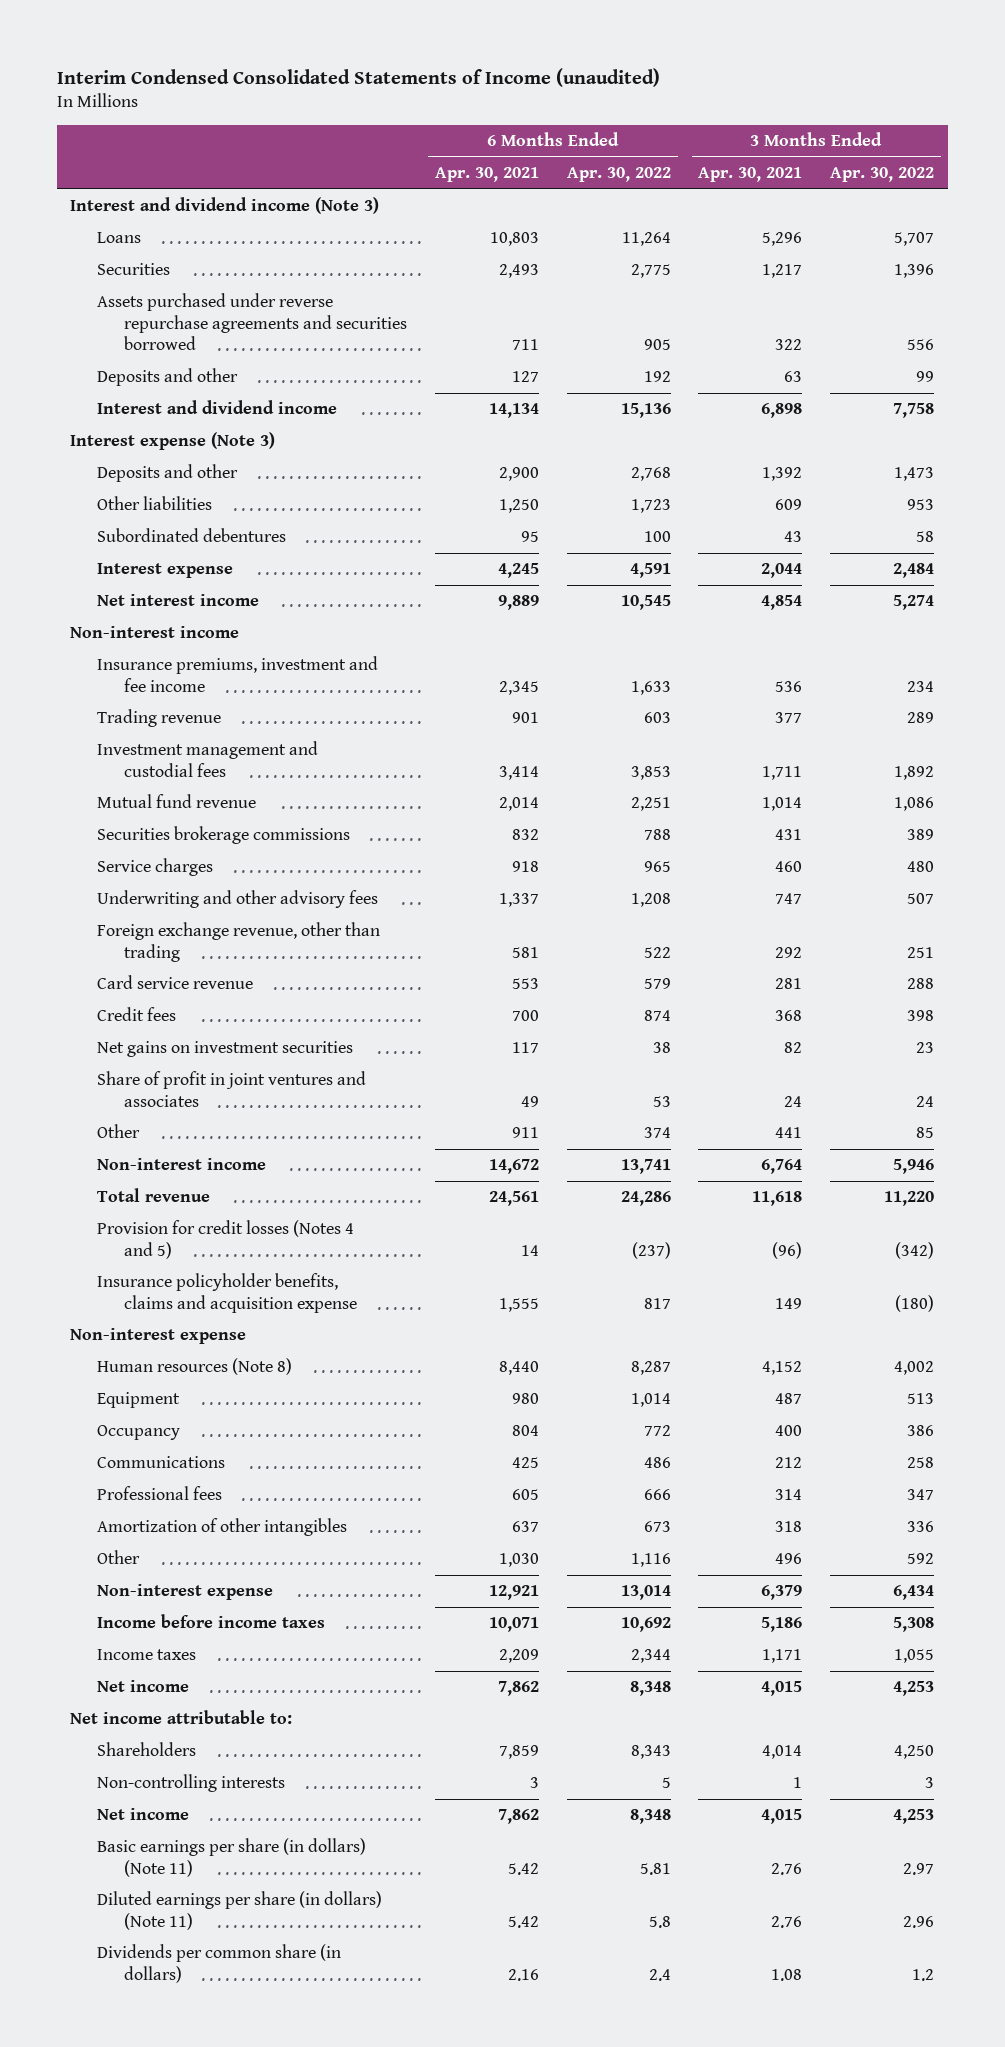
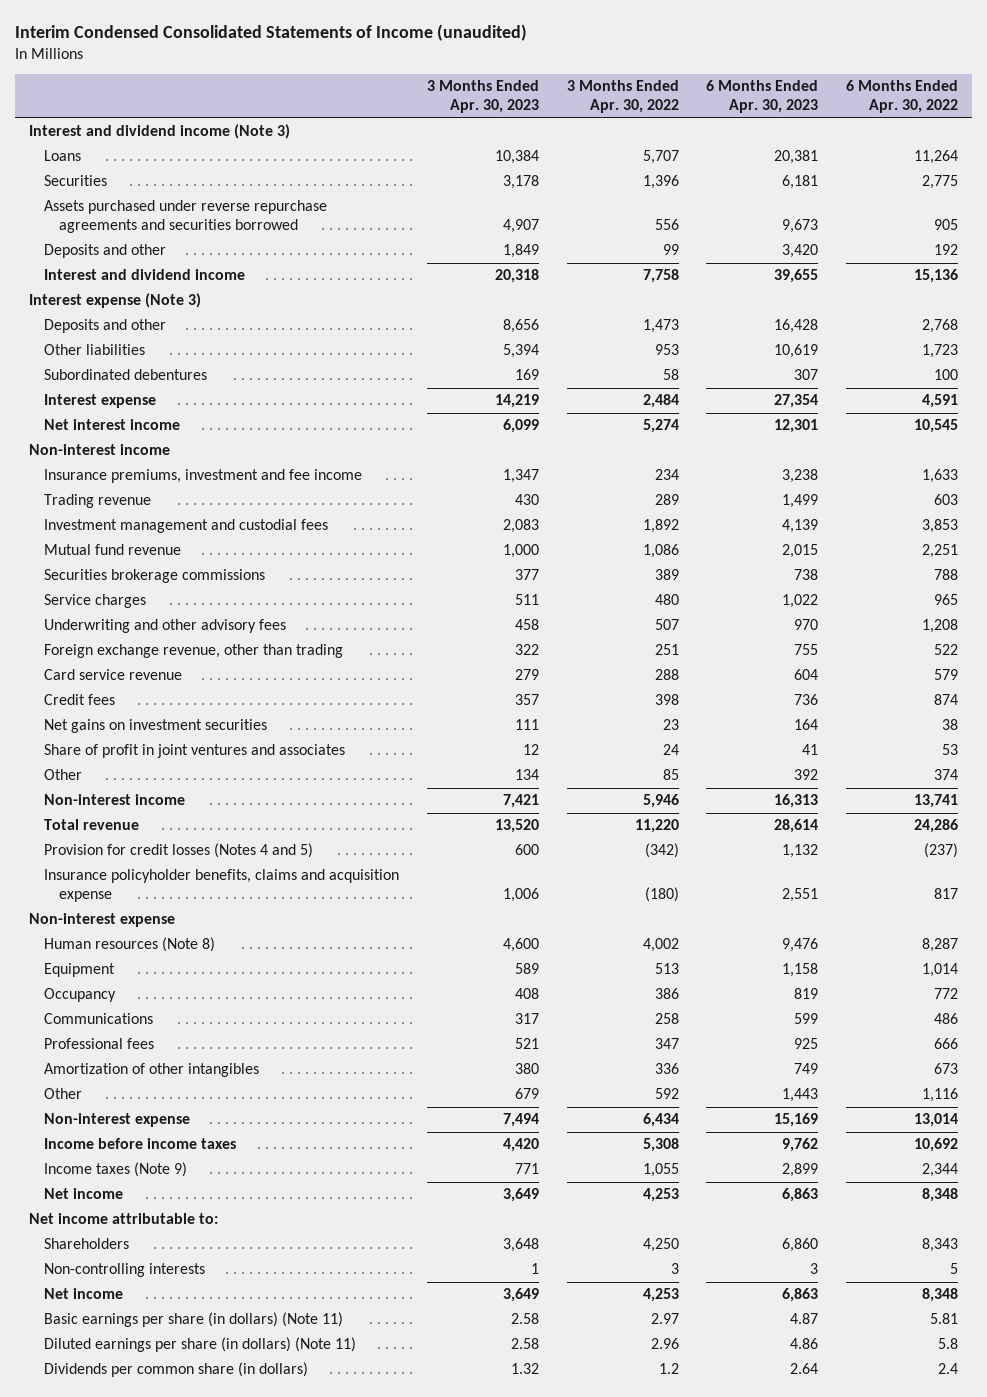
[435,166,540,182] Apr. 30, 2021 -> none
[698,166,803,182] Apr. 30, 2021 -> none
none -> [426,80,539,114] 3 Months Ended Apr. 30, 2023
none -> [706,80,819,114] 6 Months Ended Apr. 30, 2023
[97,1649,197,1661] Income taxes -> [43,1162,187,1178] Income taxes (Note 9)

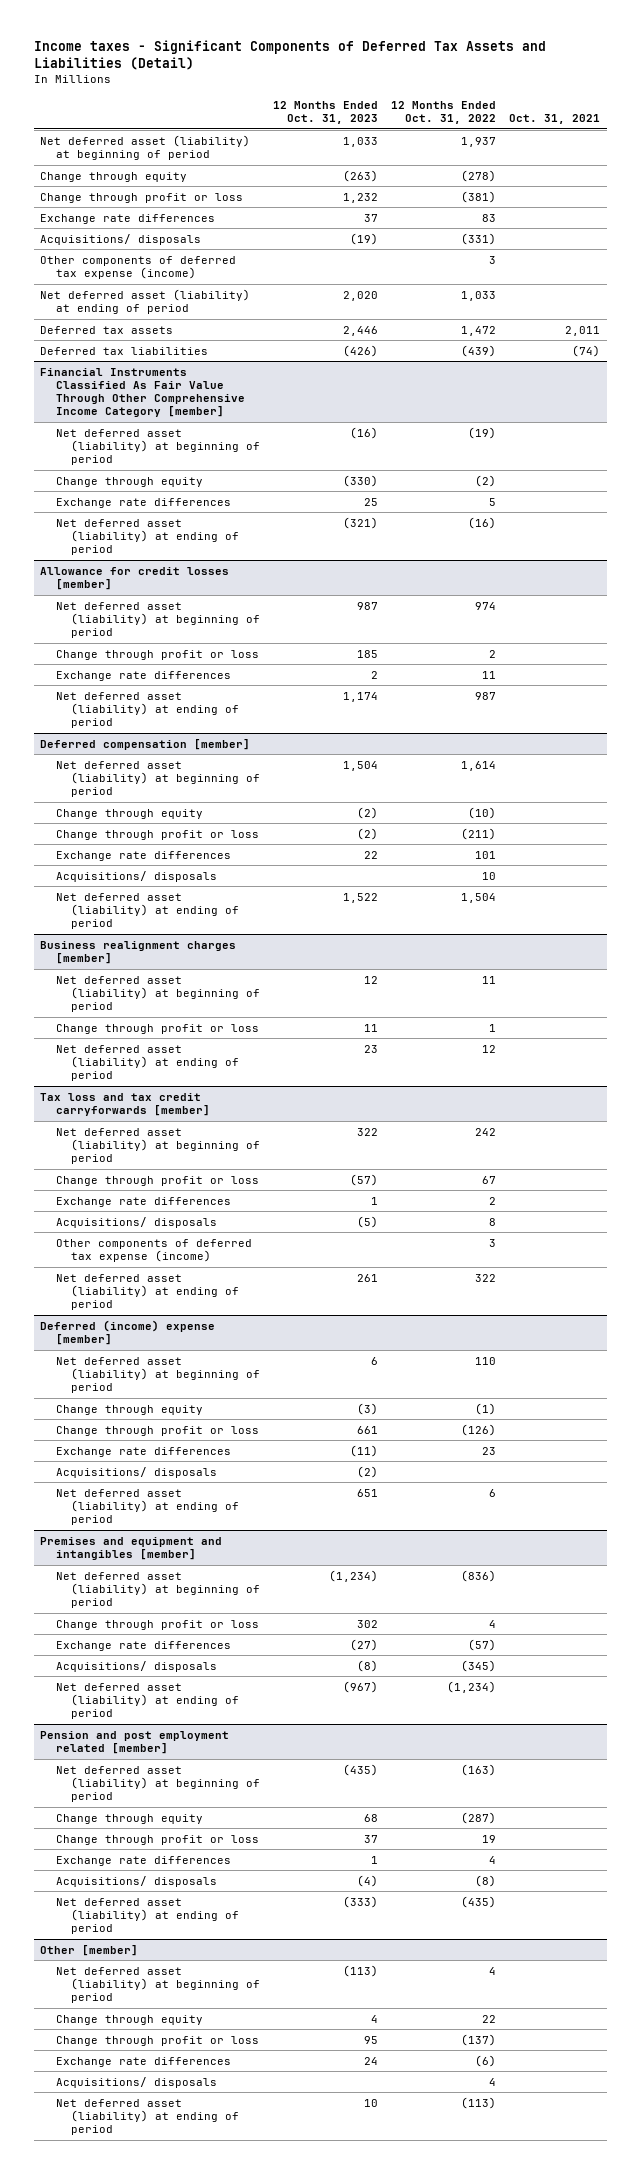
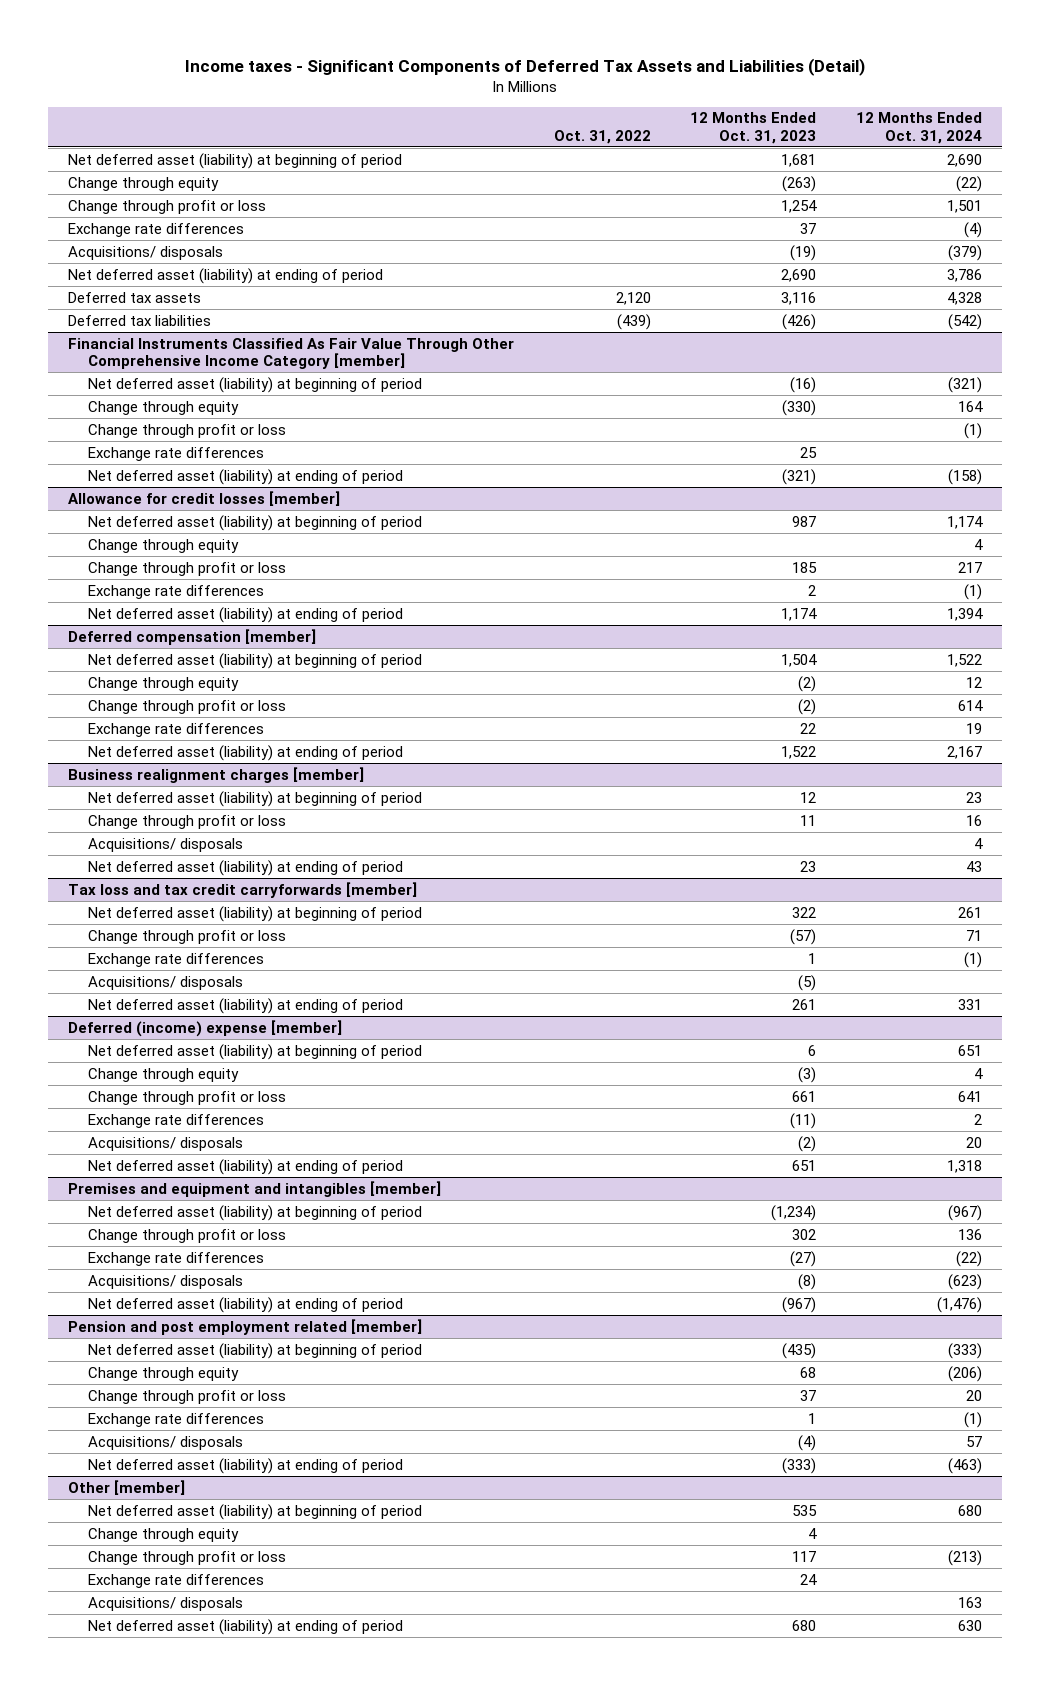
[391,101,497,125] 12 Months Ended Oct. 31, 2022 -> none
[509,114,601,125] Oct. 31, 2021 -> none
none -> [553,129,651,144] Oct. 31, 2022
none -> [856,112,983,144] 12 Months Ended Oct. 31, 2024
[343,136,379,147] 1,033 -> [781,153,817,167] 1,681
[343,192,379,203] 1,232 -> [781,199,818,213] 1,254
[40,255,237,279] Other components of deferred tax expense (income) -> none
[343,290,379,301] 2,020 -> [781,268,817,282] 2,690
[343,325,379,336] 2,446 -> [781,291,817,305] 3,116
none -> [87,423,286,438] Change through profit or loss
none -> [87,538,239,553] Change through equity
[55,870,217,882] Acquisitions/ disposals -> none
none -> [87,837,243,852] Acquisitions/ disposals
[55,1238,252,1262] Other components of deferred tax expense (income) -> none
[343,1964,379,1977] (113) -> [792,1504,818,1516] 535
[364,2035,379,2044] 95 -> [792,1550,817,1562] 117
[364,2098,379,2107] 10 -> [792,1619,817,1631] 680

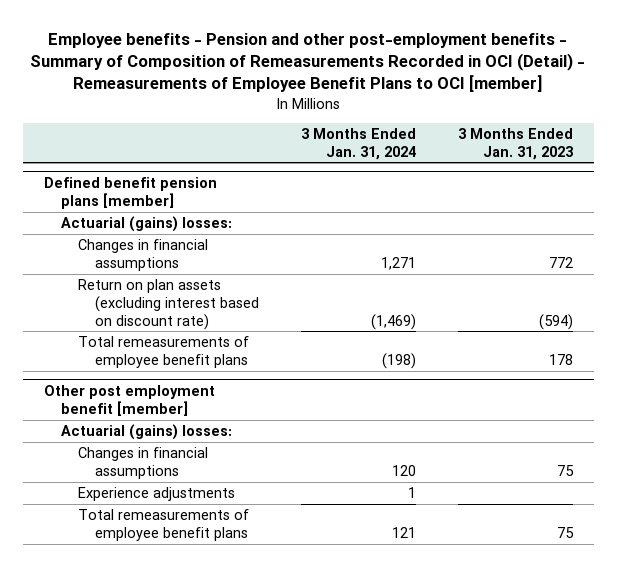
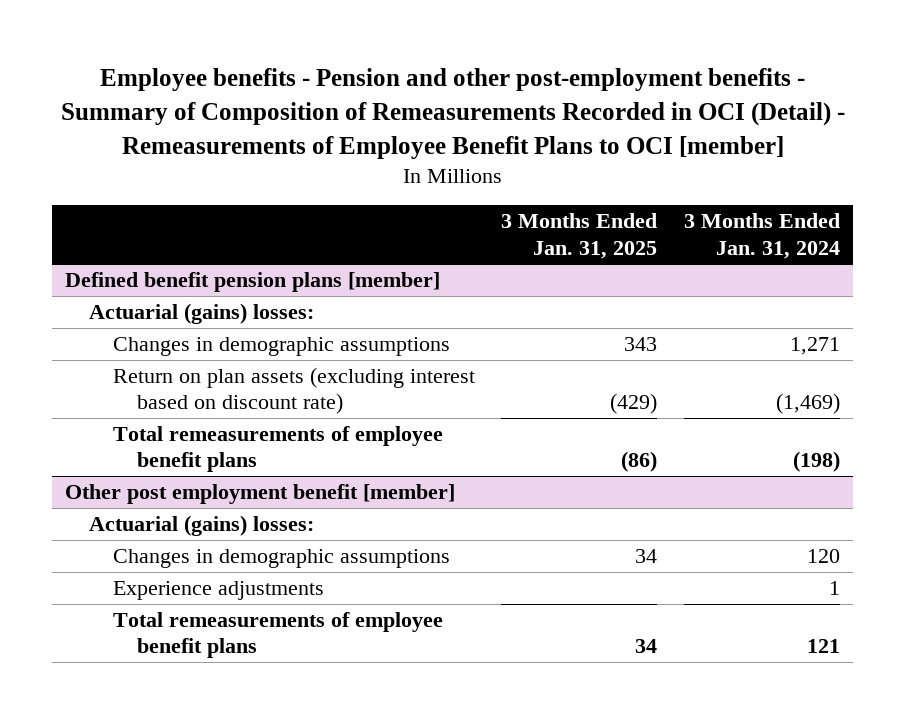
[458,127,574,160] 3 Months Ended Jan. 31, 2023 -> none
none -> [501,213,658,259] 3 Months Ended Jan. 31, 2025
[78,238,209,271] Changes in financial assumptions -> [112,337,450,357] Changes in demographic assumptions
[78,446,209,479] Changes in financial assumptions -> [112,549,450,569] Changes in demographic assumptions

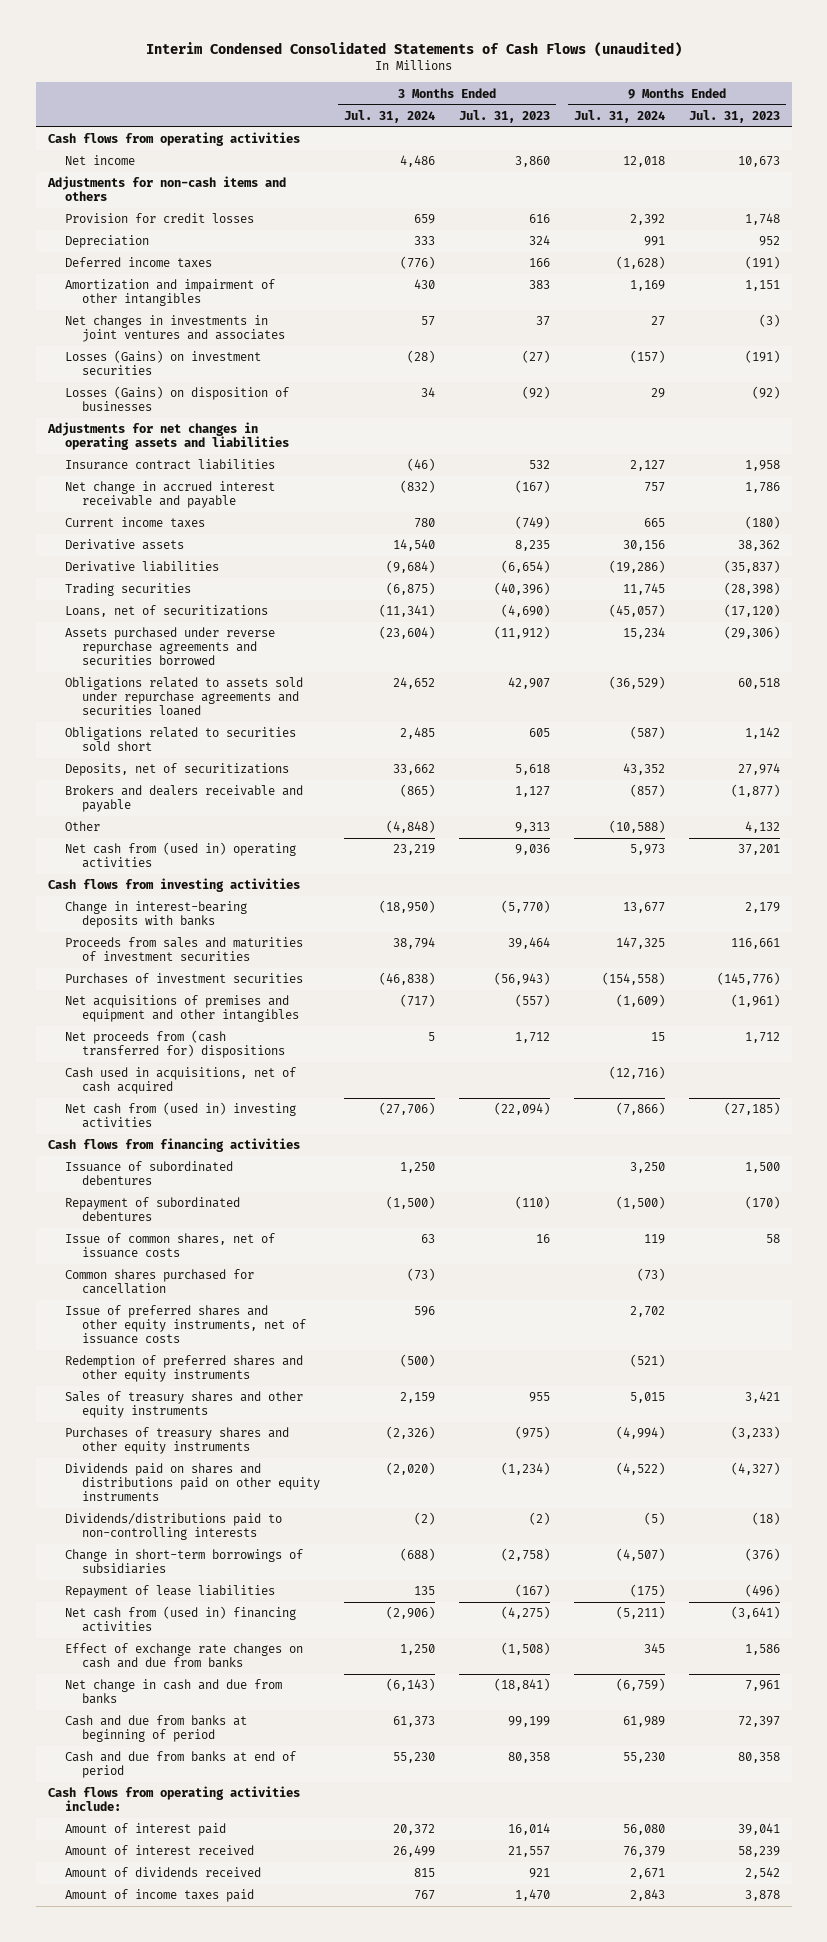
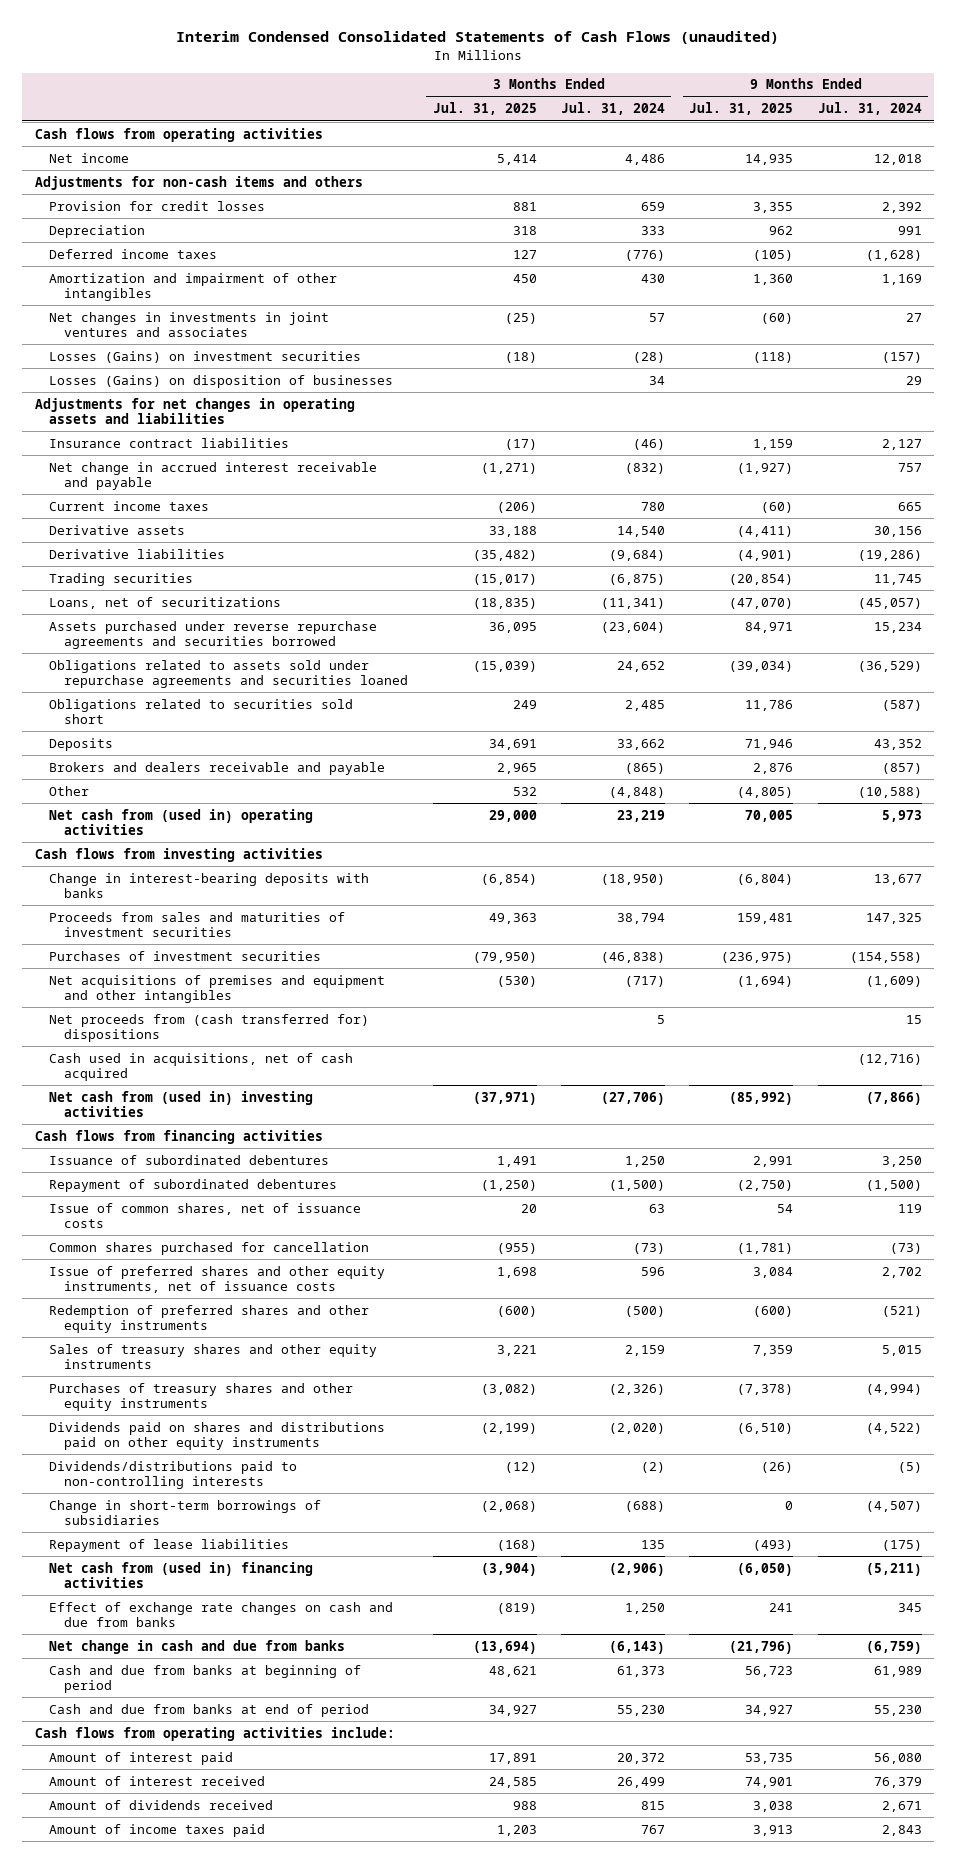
[458,109,550,123] Jul. 31, 2023 -> none
[688,109,780,123] Jul. 31, 2023 -> none
none -> [432,102,537,116] Jul. 31, 2025
none -> [689,102,794,116] Jul. 31, 2025
[64,763,289,777] Deposits, net of securitizations -> [49,737,114,751] Deposits

